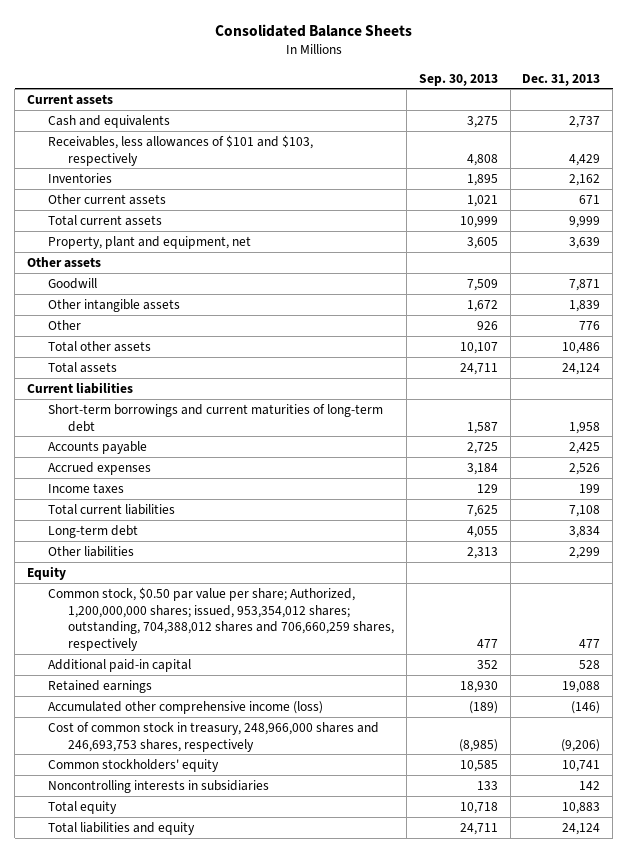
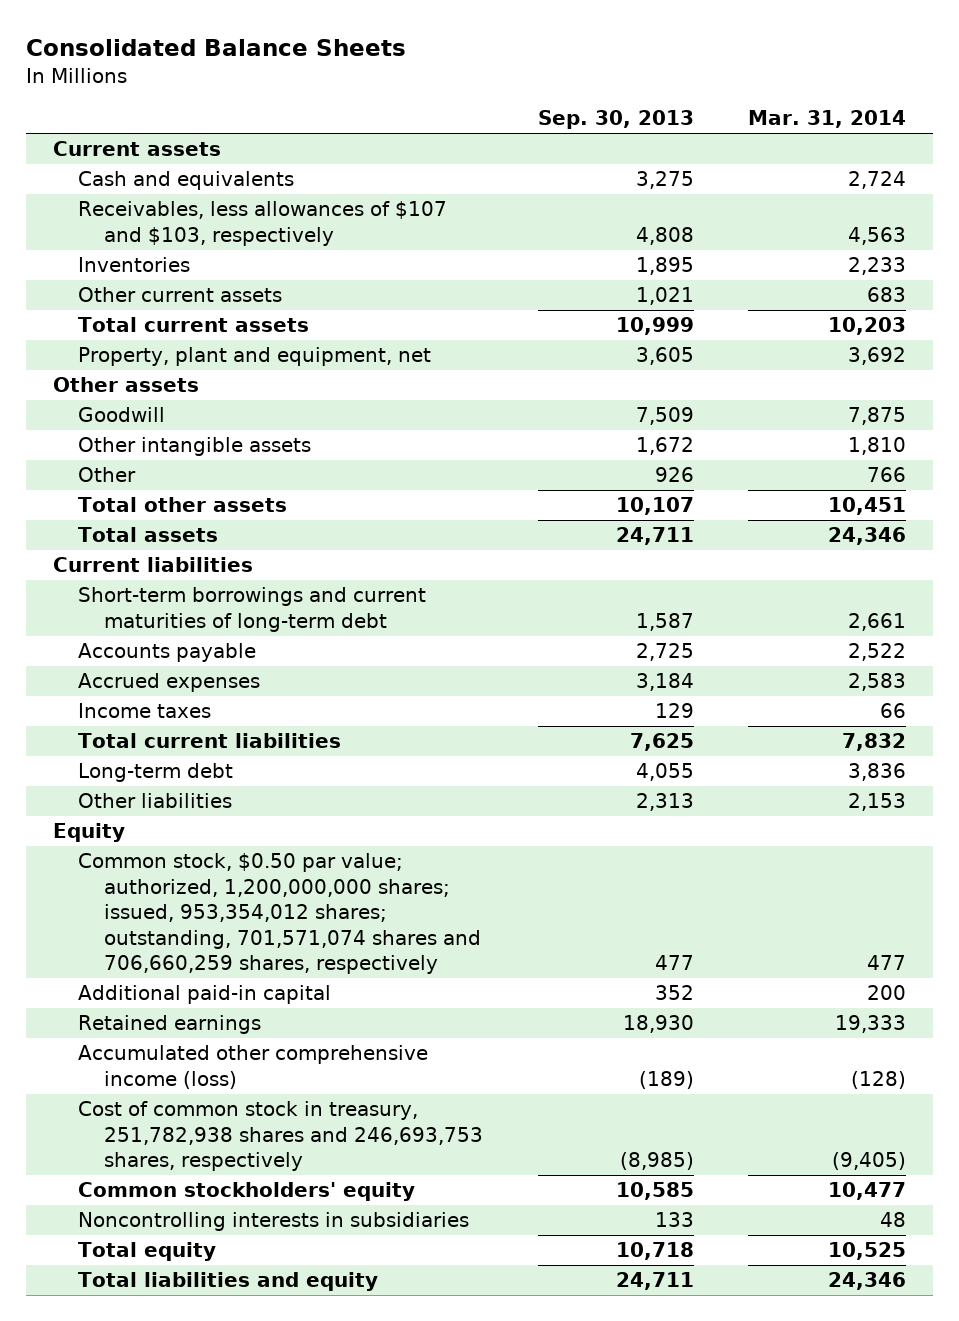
[522,73,601,86] Dec. 31, 2013 -> none
none -> [748,110,907,129] Mar. 31, 2014
[47,134,313,166] Receivables, less allowances of $101 and $103, respectively -> [78,201,448,246] Receivables, less allowances of $107 and $103, respectively
[47,586,395,652] Common stock, $0.50 par value per share; Authorized, 1,200,000,000 shares; issued, 953,354,012 shares; outstanding, 704,388,012 shares and 706,660,259 shares, respectively -> [78,853,481,975] Common stock, $0.50 par value; authorized, 1,200,000,000 shares; issued, 953,354,012 shares; outstanding, 701,571,074 shares and 706,660,259 shares, respectively
[47,721,379,752] Cost of common stock in treasury, 248,966,000 shares and 246,693,753 shares, respectively -> [78,1101,483,1172] Cost of common stock in treasury, 251,782,938 shares and 246,693,753 shares, respectively

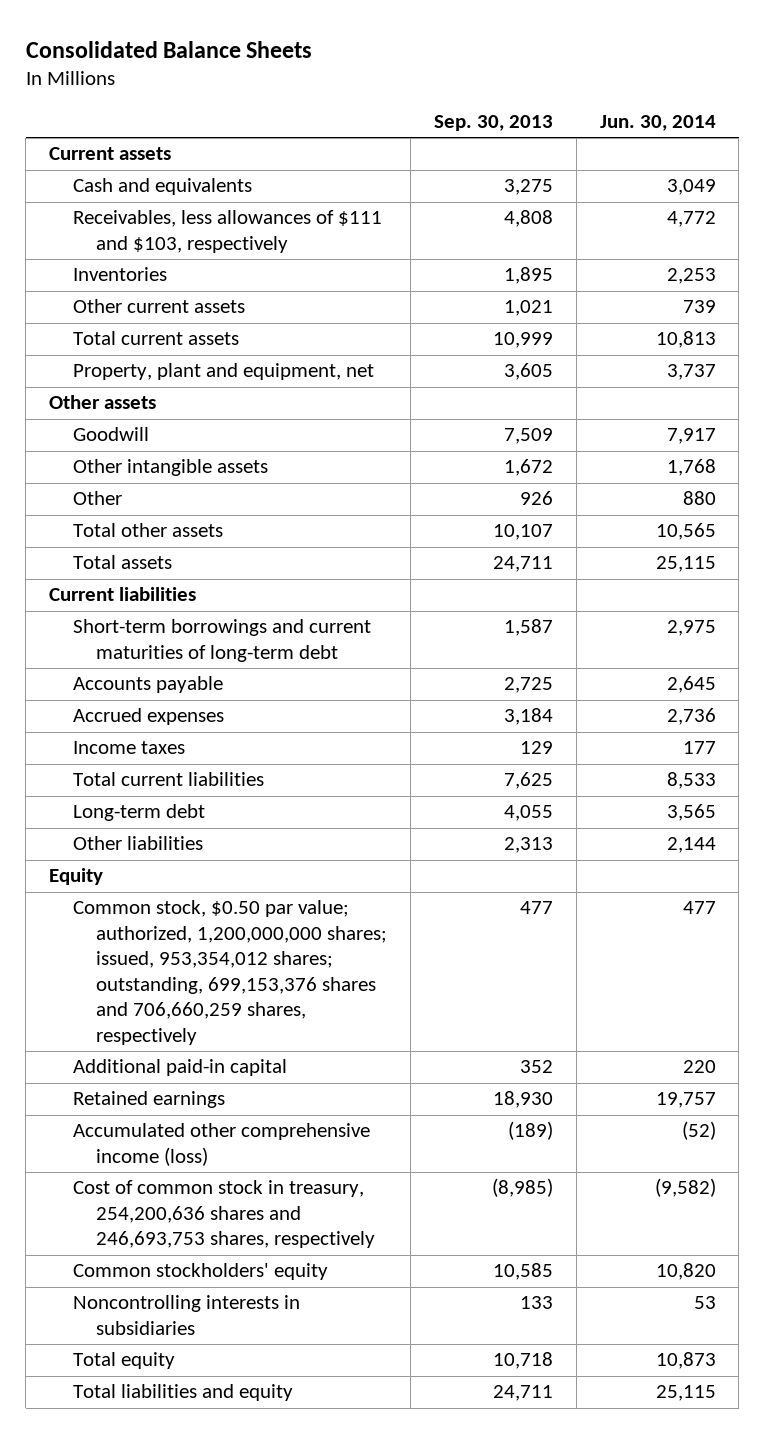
[748,110,907,129] Mar. 31, 2014 -> none
none -> [599,115,716,132] Jun. 30, 2014
[78,201,448,246] Receivables, less allowances of $107 and $103, respectively -> [72,210,382,253] Receivables, less allowances of $111 and $103, respectively
[78,853,481,975] Common stock, $0.50 par value; authorized, 1,200,000,000 shares; issued, 953,354,012 shares; outstanding, 701,571,074 shares and 706,660,259 shares, respectively -> [72,900,388,1045] Common stock, $0.50 par value; authorized, 1,200,000,000 shares; issued, 953,354,012 shares; outstanding, 699,153,376 shares and 706,660,259 shares, respectively
[78,1101,483,1172] Cost of common stock in treasury, 251,782,938 shares and 246,693,753 shares, respectively -> [72,1180,376,1249] Cost of common stock in treasury, 254,200,636 shares and 246,693,753 shares, respectively

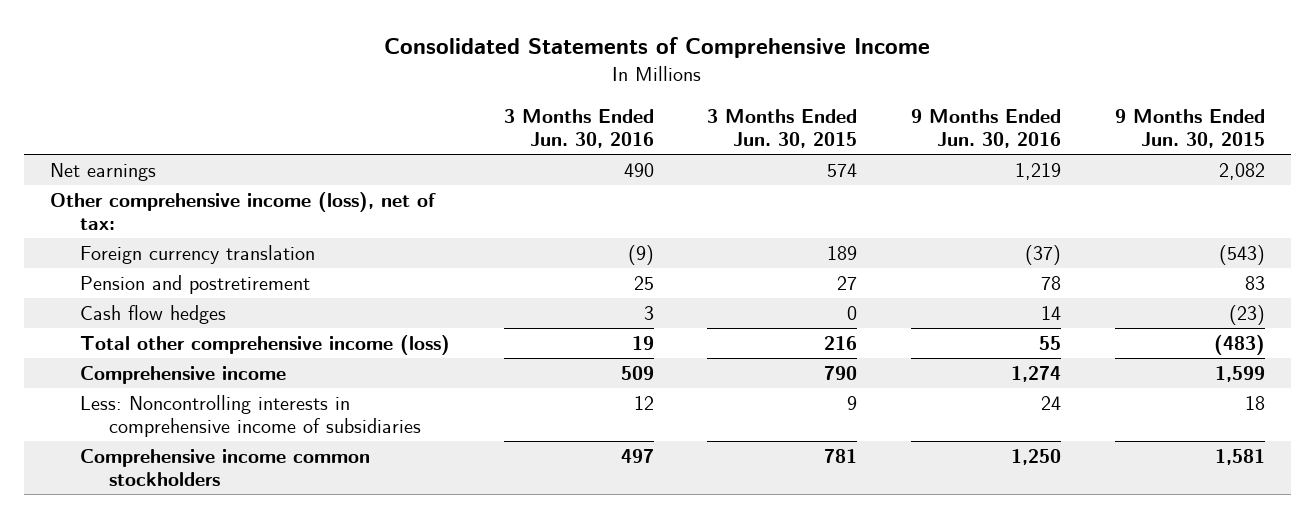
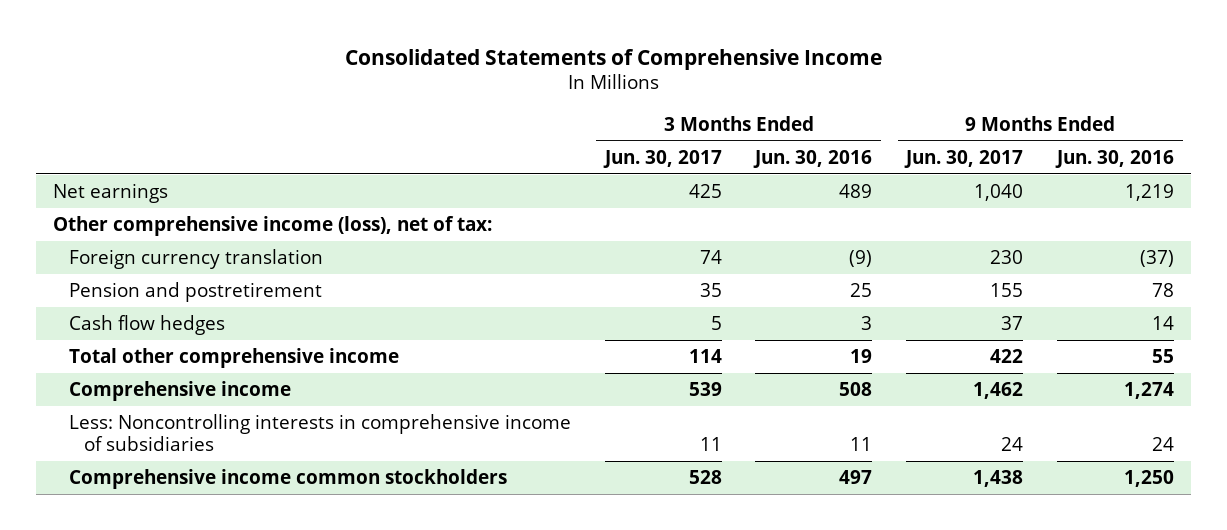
[707,108,858,149] 3 Months Ended Jun. 30, 2015 -> none
[1114,108,1265,149] 9 Months Ended Jun. 30, 2015 -> none
none -> [602,149,722,168] Jun. 30, 2017
none -> [904,149,1024,168] Jun. 30, 2017
[623,162,654,177] 490 -> [839,184,873,199] 489
[79,334,450,355] Total other comprehensive income (loss) -> [68,348,399,369] Total other comprehensive income
[620,365,654,380] 509 -> [839,382,873,397] 508
[633,395,654,410] 12 -> [850,437,873,452] 11

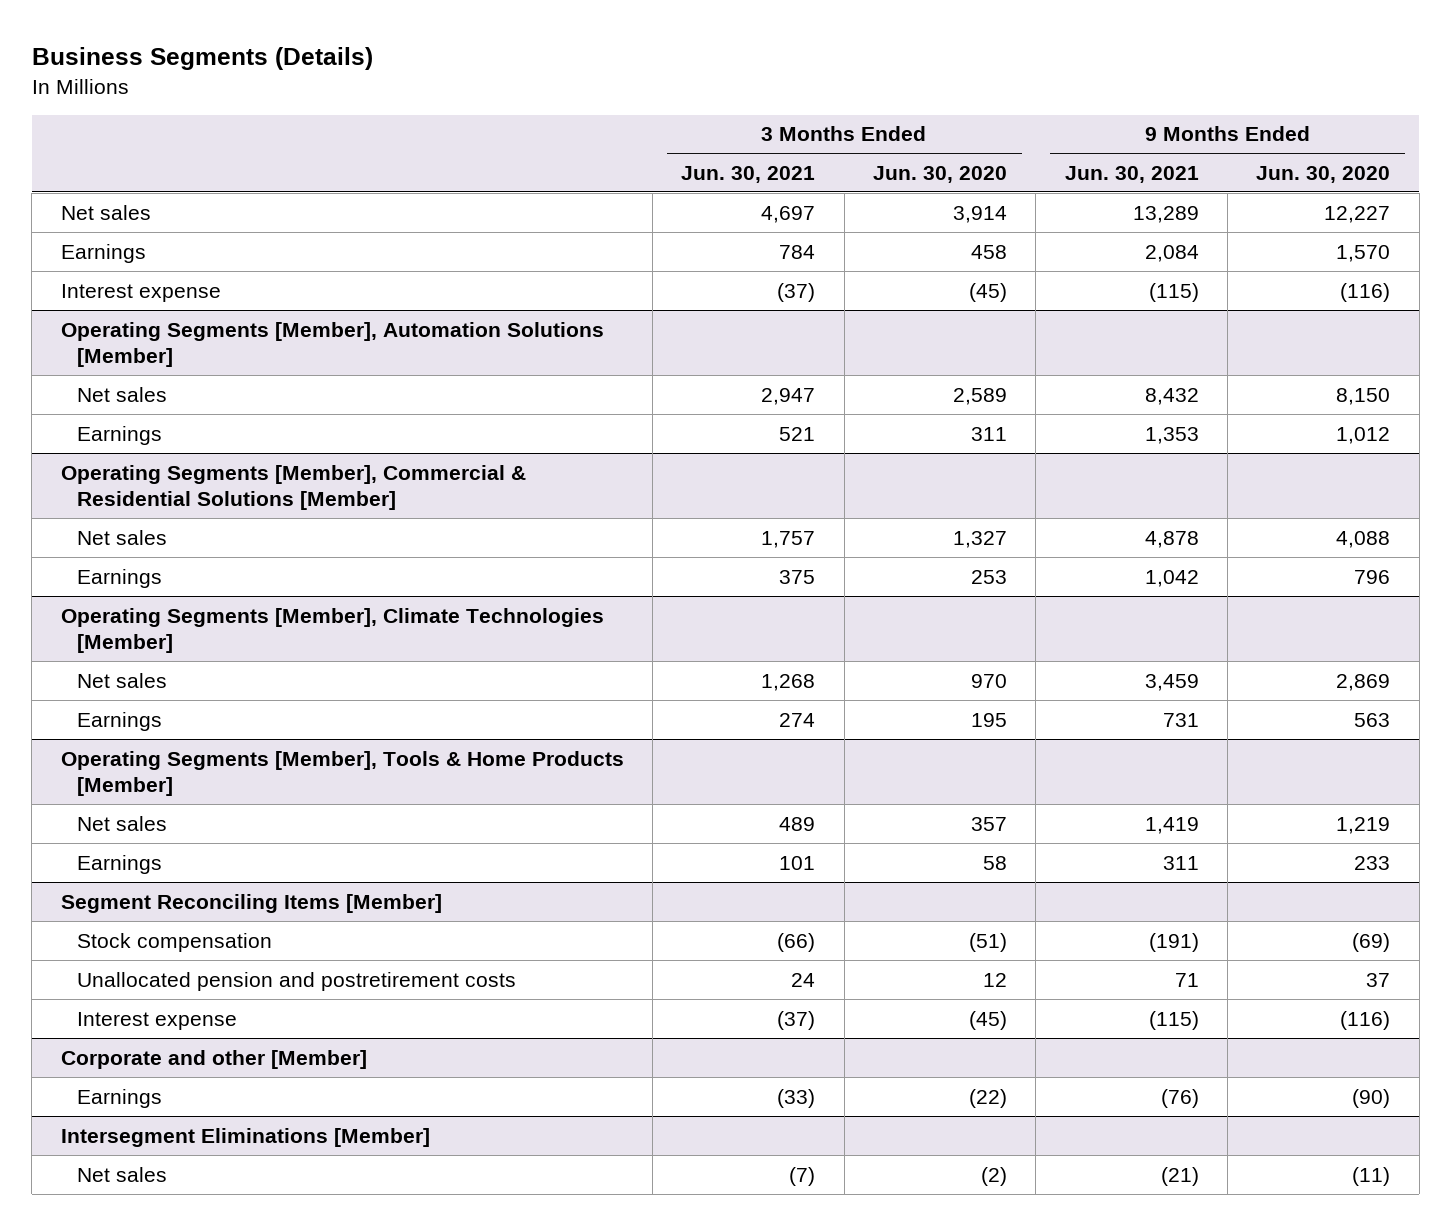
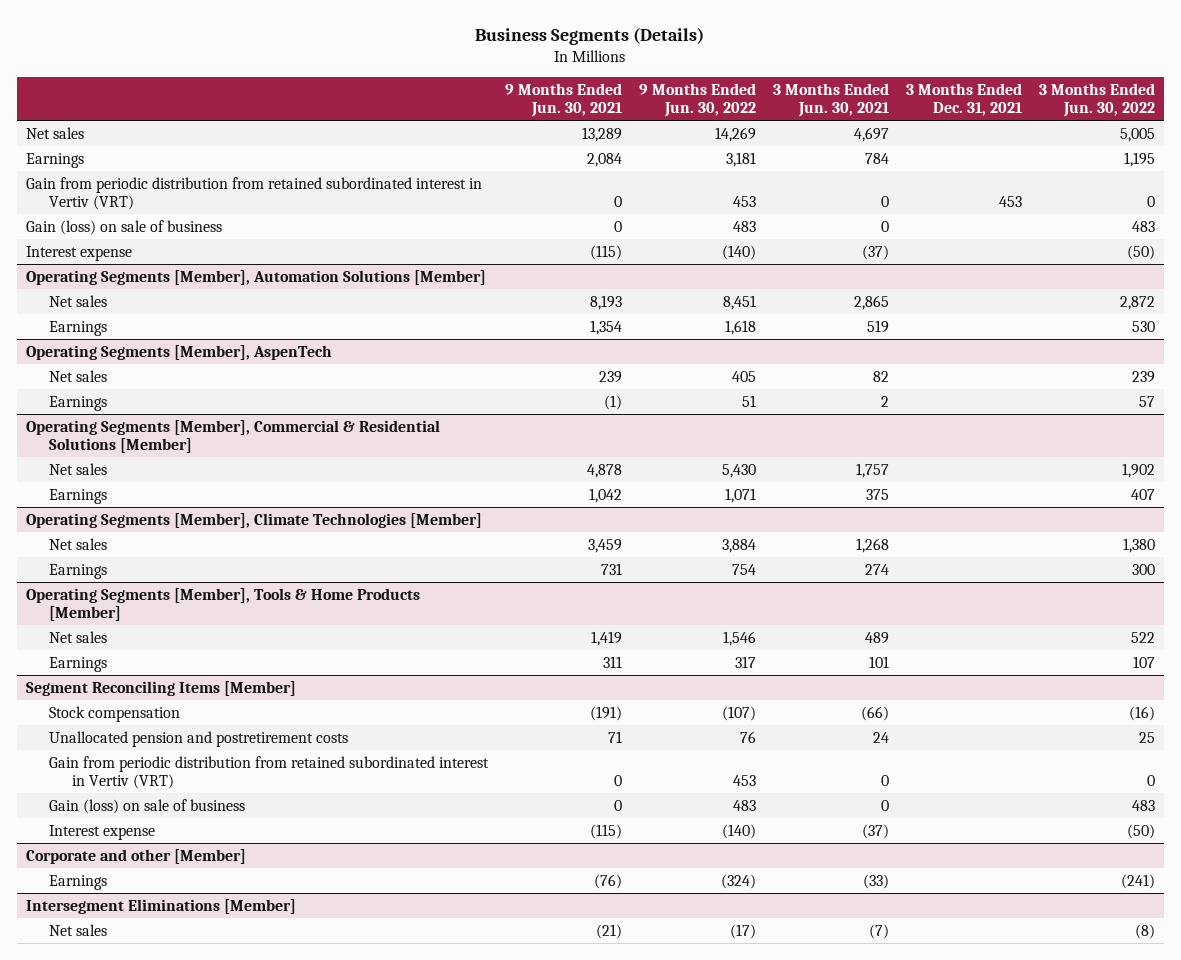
[873,165,1008,183] Jun. 30, 2020 -> none
[1256,165,1391,183] Jun. 30, 2020 -> none
none -> [638,83,756,117] 9 Months Ended Jun. 30, 2022
none -> [906,83,1023,116] 3 Months Ended Dec. 31, 2021
none -> [1039,83,1156,117] 3 Months Ended Jun. 30, 2022
none -> [25,176,482,210] Gain from periodic distribution from retained subordinated interest in Vertiv (VRT)
none -> [25,219,222,235] Gain (loss) on sale of business
[761,387,816,405] 2,947 -> [854,294,890,310] 2,865
[1144,387,1199,405] 8,432 -> [589,294,622,310] 8,193
[779,426,816,441] 521 -> [867,319,890,333] 519
[1144,426,1199,444] 1,353 -> [589,319,622,335] 1,354
none -> [25,344,332,360] Operating Segments [Member], AspenTech
none -> [48,369,107,382] Net sales
none -> [48,395,107,411] Earnings
none -> [48,755,489,789] Gain from periodic distribution from retained subordinated interest in Vertiv (VRT)
none -> [48,798,245,814] Gain (loss) on sale of business

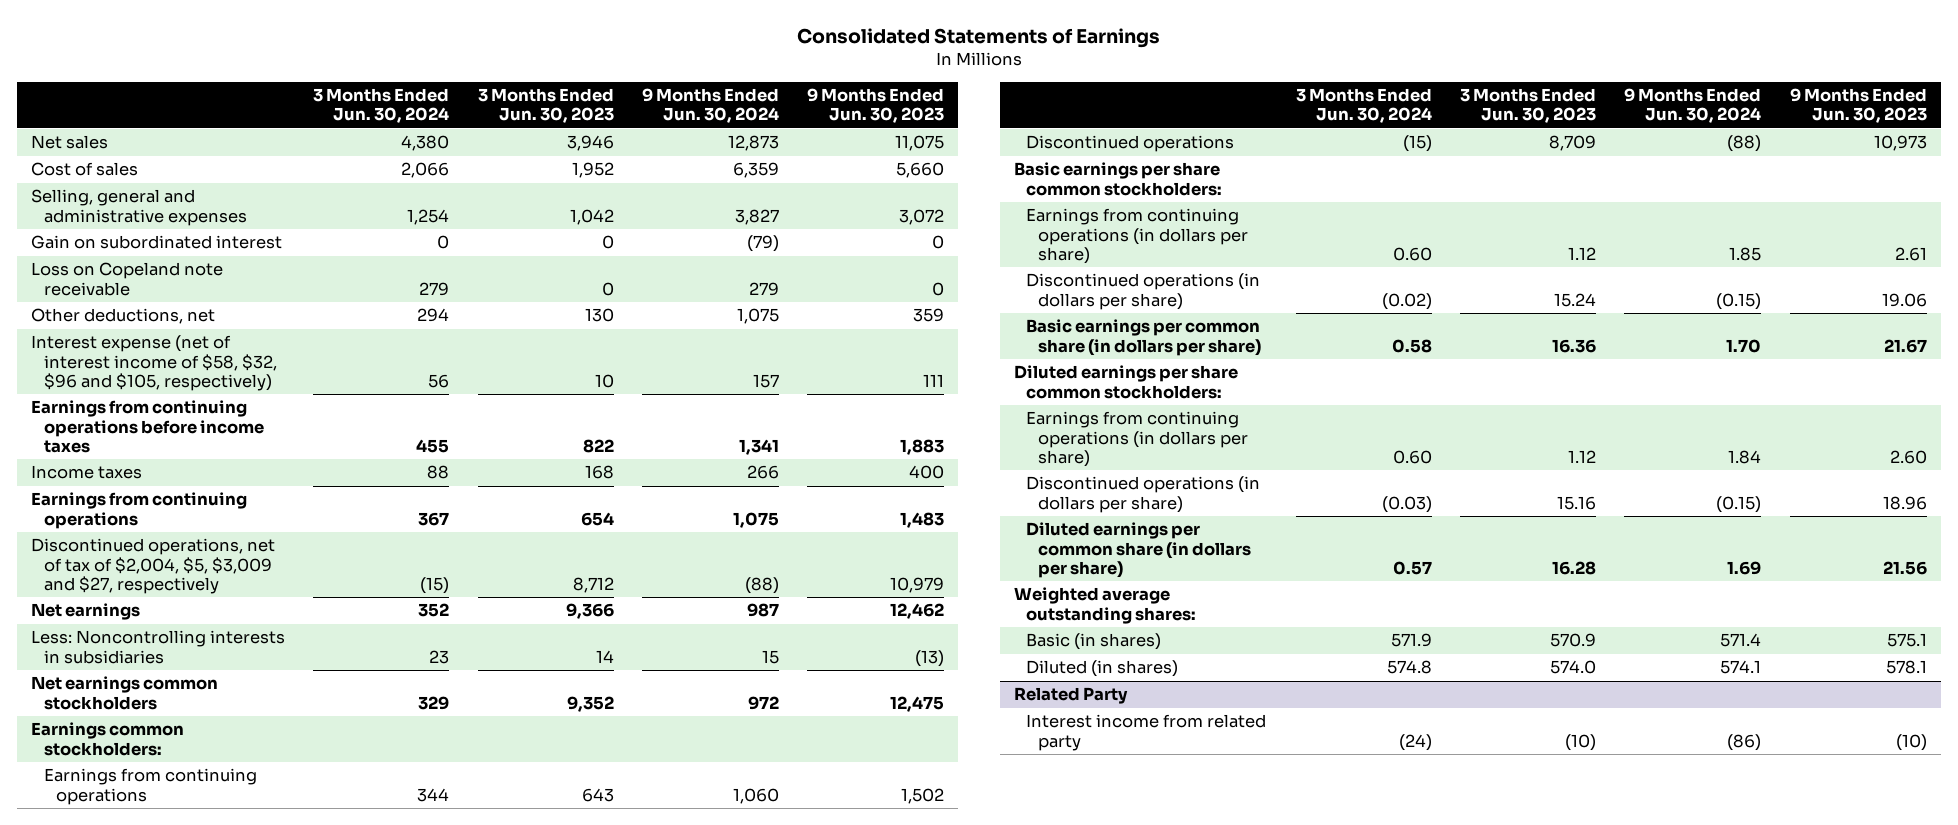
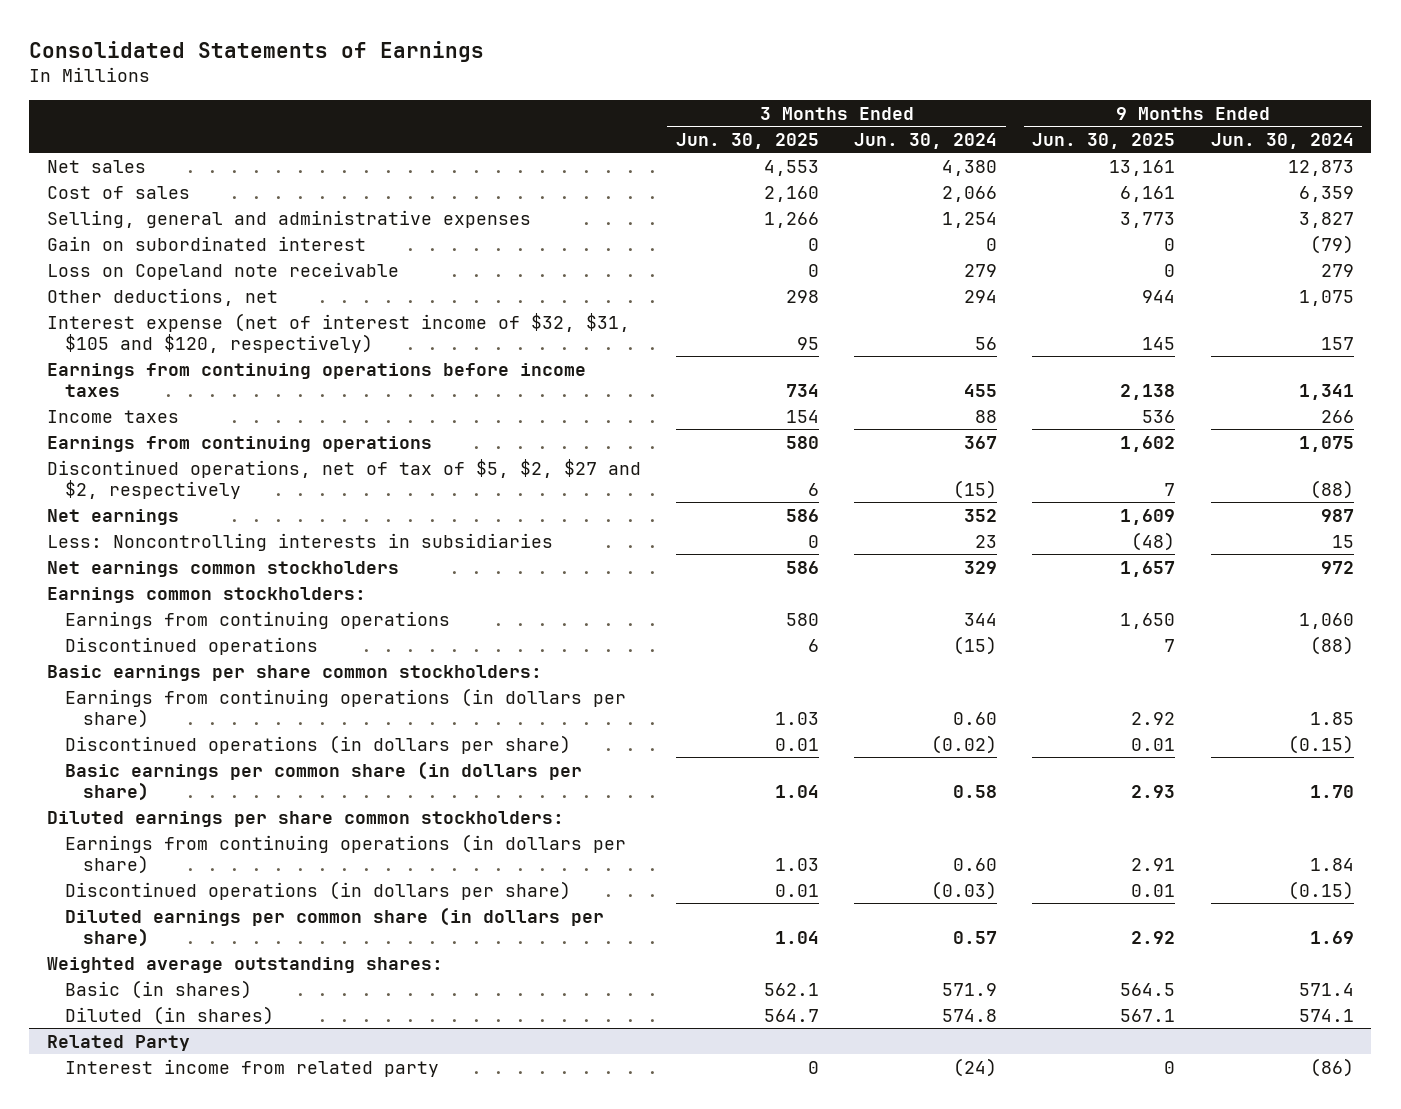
[477,88,614,124] 3 Months Ended Jun. 30, 2023 -> none
[807,88,945,124] 9 Months Ended Jun. 30, 2023 -> none
none -> [676,132,820,149] Jun. 30, 2025
none -> [1032,132,1176,149] Jun. 30, 2025
[31,335,277,392] Interest expense (net of interest income of $58, $32, $96 and $105, respectively) -> [46,312,630,353] Interest expense (net of interest income of $32, $31, $105 and $120, respectively)
[31,538,276,595] Discontinued operations, net of tax of $2,004, $5, $3,009 and $27, respectively -> [46,458,641,499] Discontinued operations, net of tax of $5, $2, $27 and $2, respectively

